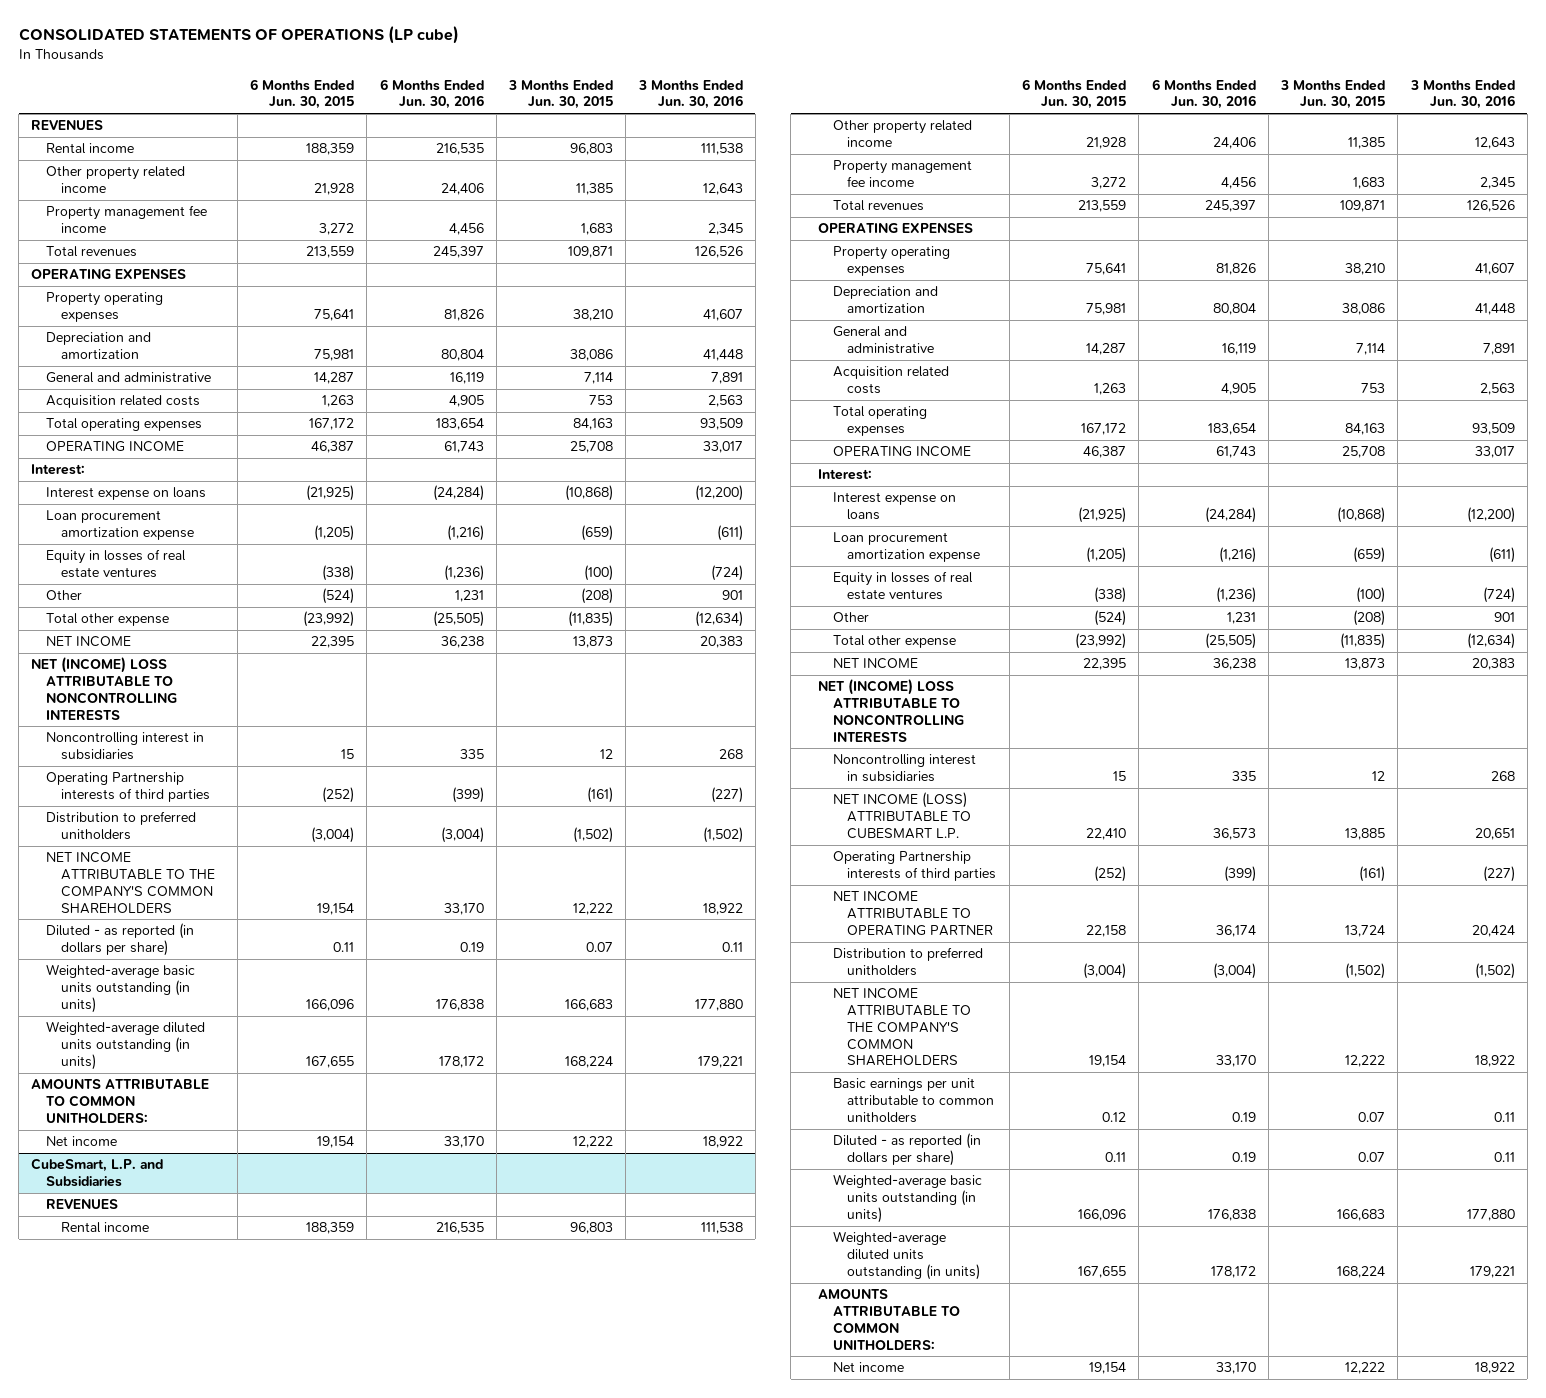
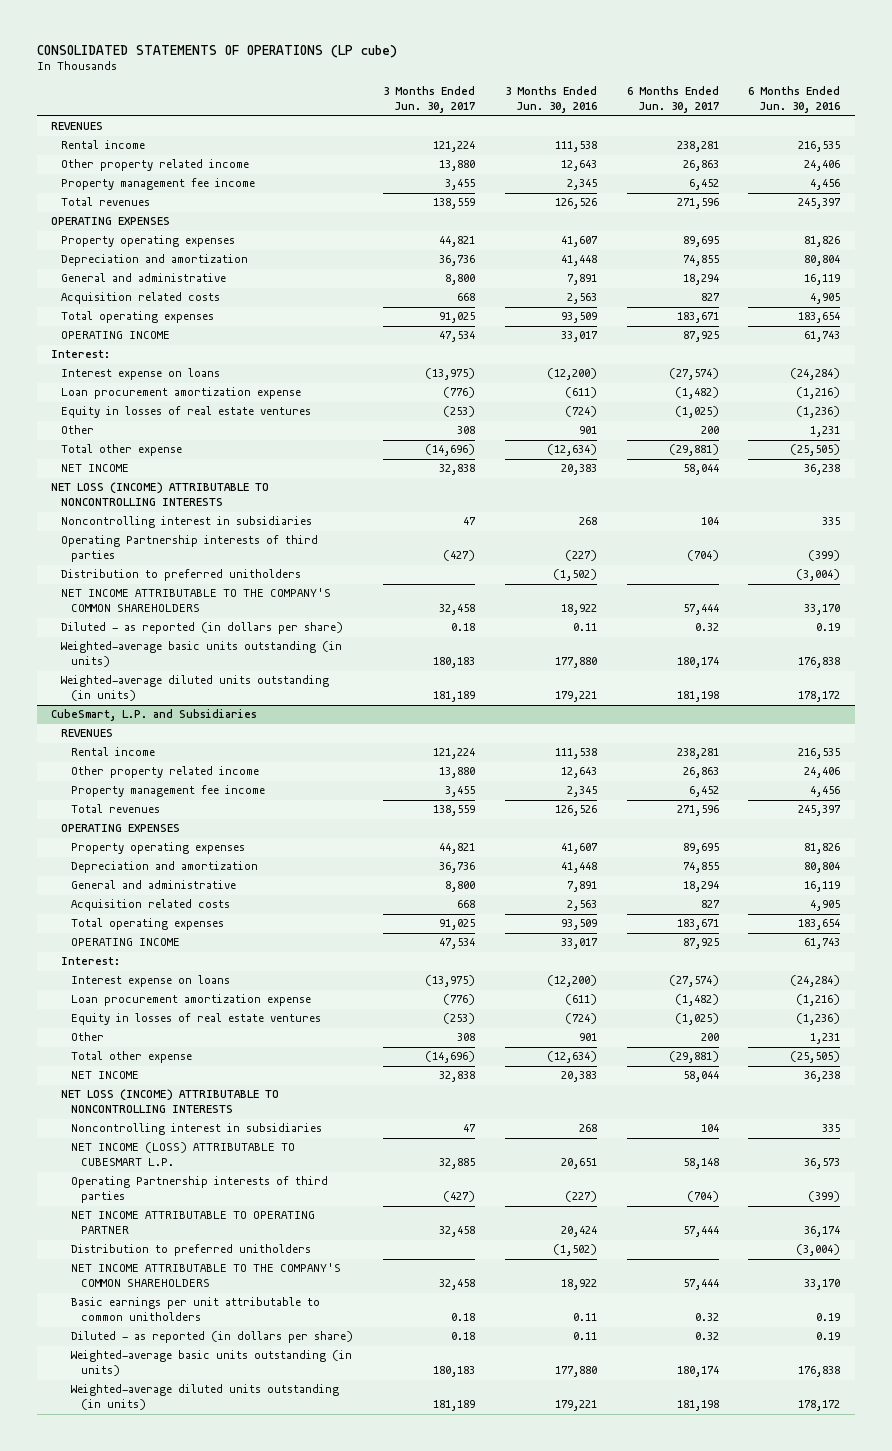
[250,78,355,110] 6 Months Ended Jun. 30, 2015 -> none
[508,79,614,110] 3 Months Ended Jun. 30, 2015 -> none
none -> [383,86,476,114] 3 Months Ended Jun. 30, 2017
none -> [626,86,719,114] 6 Months Ended Jun. 30, 2017
[31,657,178,720] NET (INCOME) LOSS ATTRIBUTABLE TO NONCONTROLLING INTERESTS -> [51,482,270,507] NET LOSS (INCOME) ATTRIBUTABLE TO NONCONTROLLING INTERESTS
[31,1079,210,1123] AMOUNTS ATTRIBUTABLE TO COMMON UNITHOLDERS: -> none
[46,1136,118,1147] Net income -> none
[818,679,964,742] NET (INCOME) LOSS ATTRIBUTABLE TO NONCONTROLLING INTERESTS -> [61,1089,280,1114] NET LOSS (INCOME) ATTRIBUTABLE TO NONCONTROLLING INTERESTS
[818,1289,960,1350] AMOUNTS ATTRIBUTABLE TO COMMON UNITHOLDERS: -> none
[832,1362,904,1373] Net income -> none

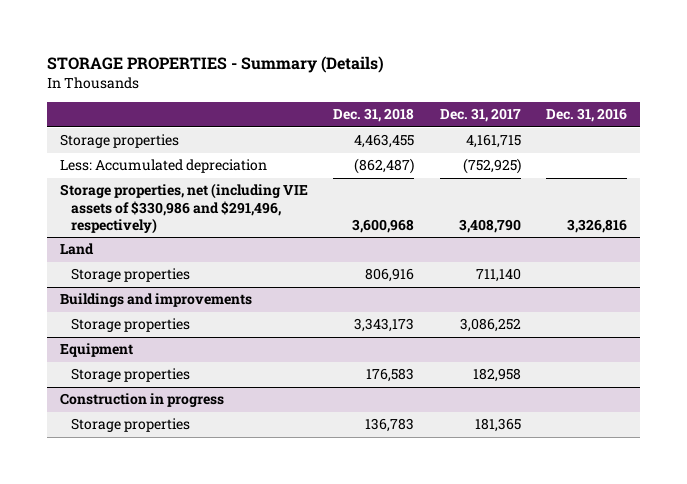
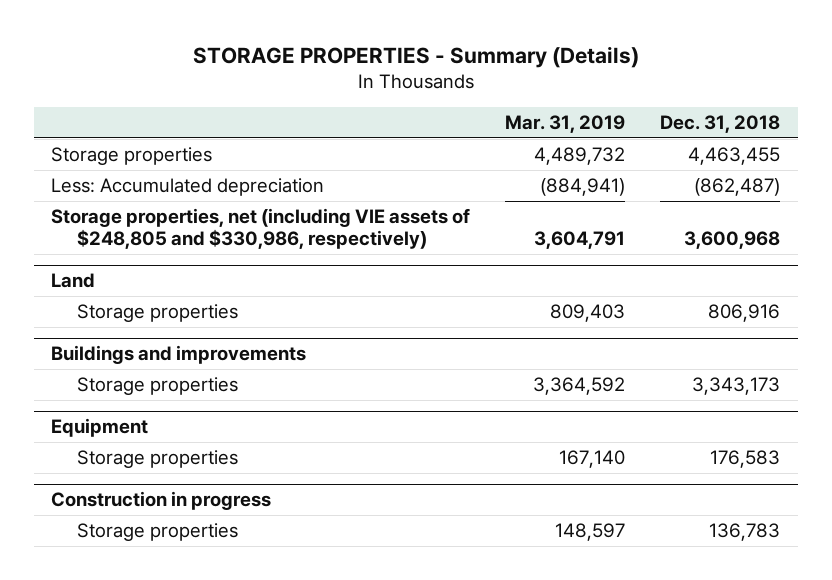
[439,108,521,123] Dec. 31, 2017 -> none
[546,108,628,123] Dec. 31, 2016 -> none
none -> [505,114,626,133] Mar. 31, 2019
[59,183,308,234] Storage properties, net (including VIE assets of $330,986 and $291,496, respectively) -> [51,207,471,250] Storage properties, net (including VIE assets of $248,805 and $330,986, respectively)

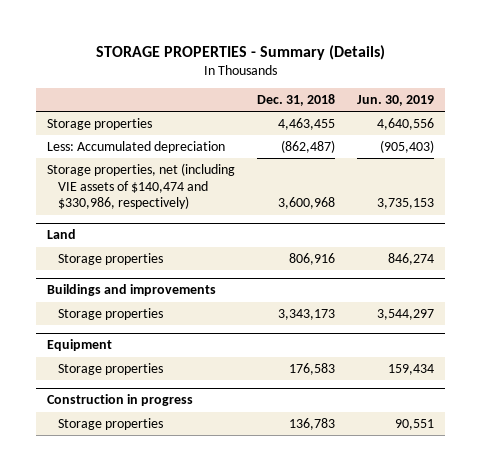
[505,114,626,133] Mar. 31, 2019 -> none
none -> [357,95,435,107] Jun. 30, 2019
[51,207,471,250] Storage properties, net (including VIE assets of $248,805 and $330,986, respectively) -> [46,162,235,210] Storage properties, net (including VIE assets of $140,474 and $330,986, respectively)

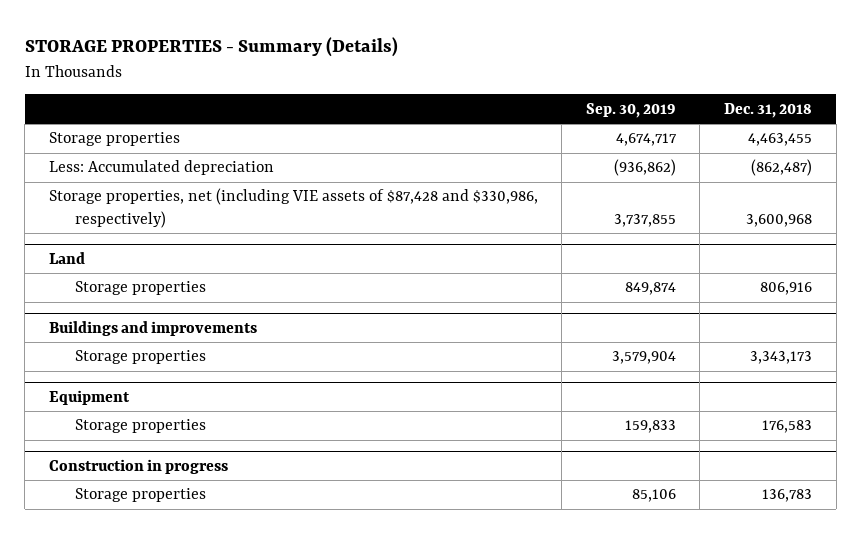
[357,95,435,107] Jun. 30, 2019 -> none
none -> [585,102,676,118] Sep. 30, 2019
[46,162,235,210] Storage properties, net (including VIE assets of $140,474 and $330,986, respectively) -> [48,188,538,228] Storage properties, net (including VIE assets of $87,428 and $330,986, respectively)

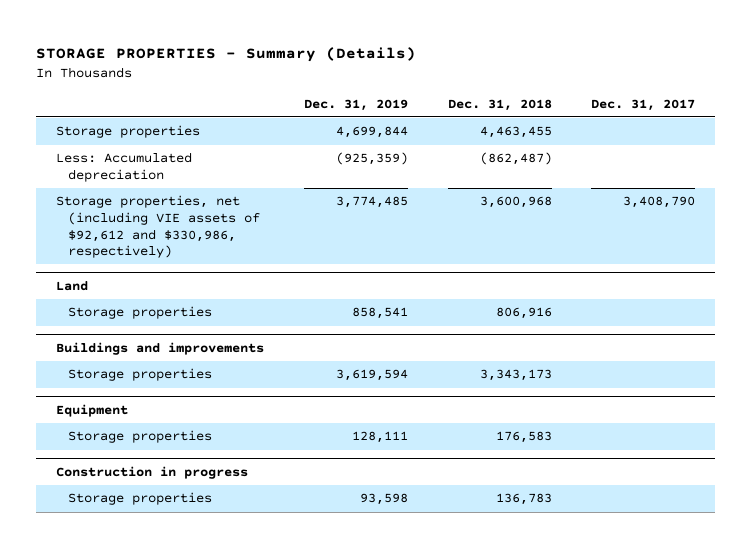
[585,102,676,118] Sep. 30, 2019 -> none
none -> [304,98,409,111] Dec. 31, 2019
none -> [591,98,696,111] Dec. 31, 2017
[48,188,538,228] Storage properties, net (including VIE assets of $87,428 and $330,986, respectively) -> [56,195,260,259] Storage properties, net (including VIE assets of $92,612 and $330,986, respectively)

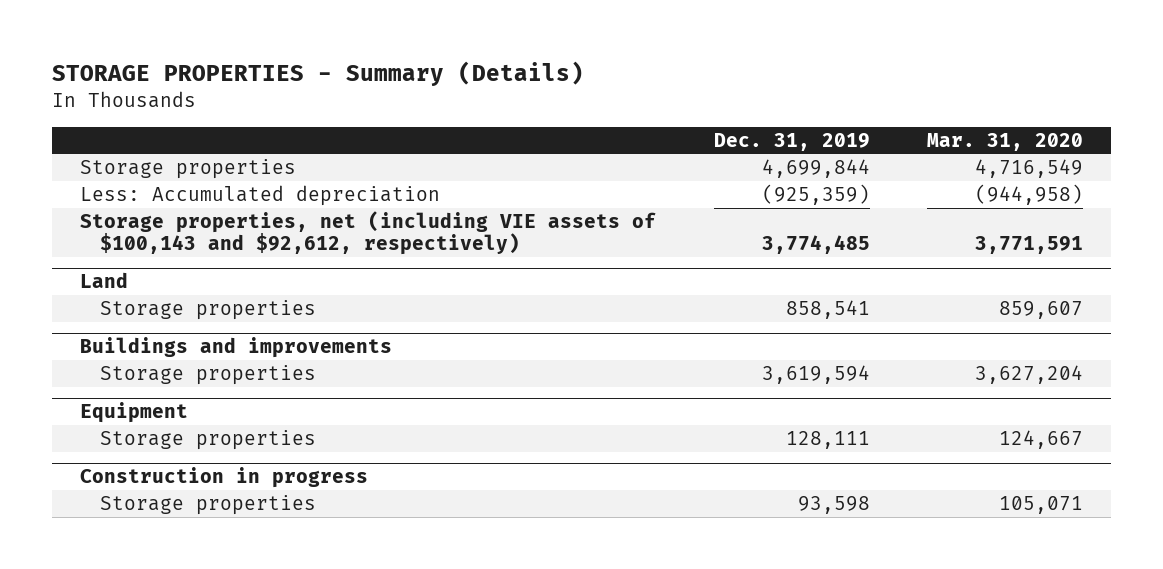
[447,98,552,111] Dec. 31, 2018 -> none
[591,98,696,111] Dec. 31, 2017 -> none
none -> [926,132,1083,151] Mar. 31, 2020
[56,195,260,259] Storage properties, net (including VIE assets of $92,612 and $330,986, respectively) -> [80,211,657,256] Storage properties, net (including VIE assets of $100,143 and $92,612, respectively)

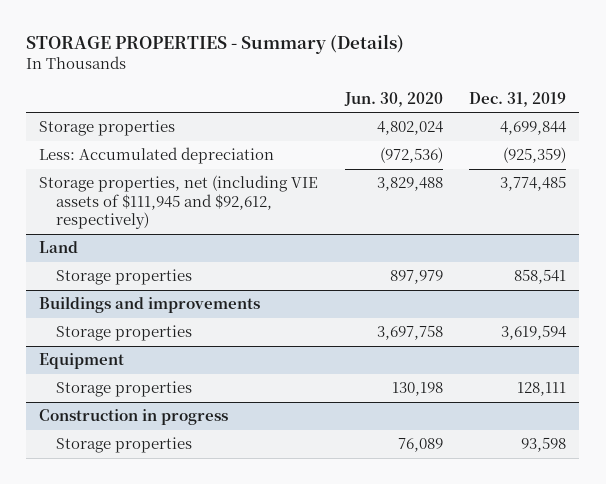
[926,132,1083,151] Mar. 31, 2020 -> none
none -> [343,91,443,107] Jun. 30, 2020
[80,211,657,256] Storage properties, net (including VIE assets of $100,143 and $92,612, respectively) -> [39,175,319,230] Storage properties, net (including VIE assets of $111,945 and $92,612, respectively)

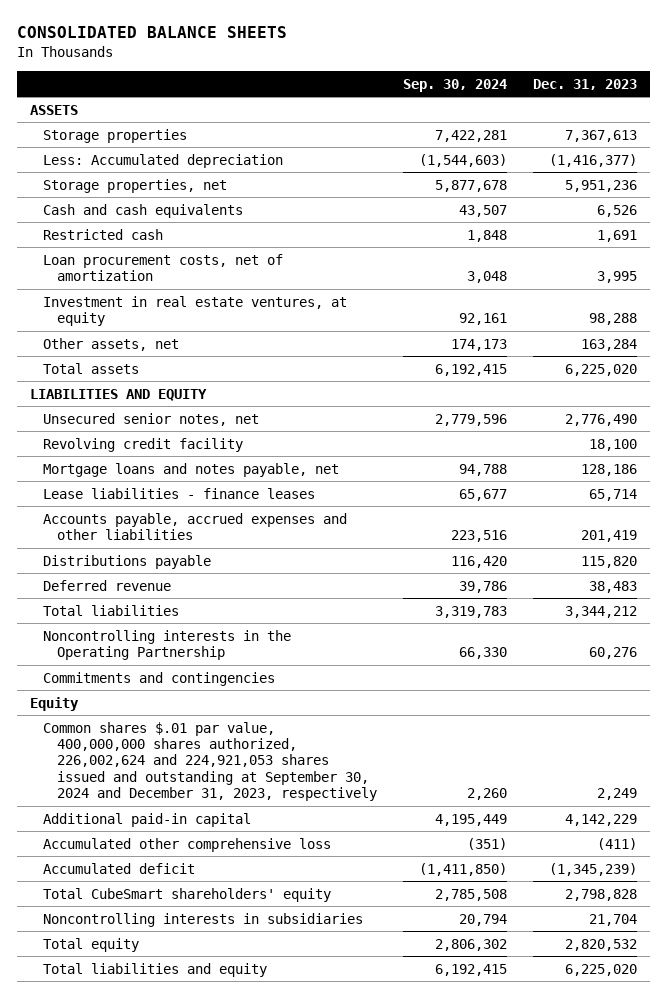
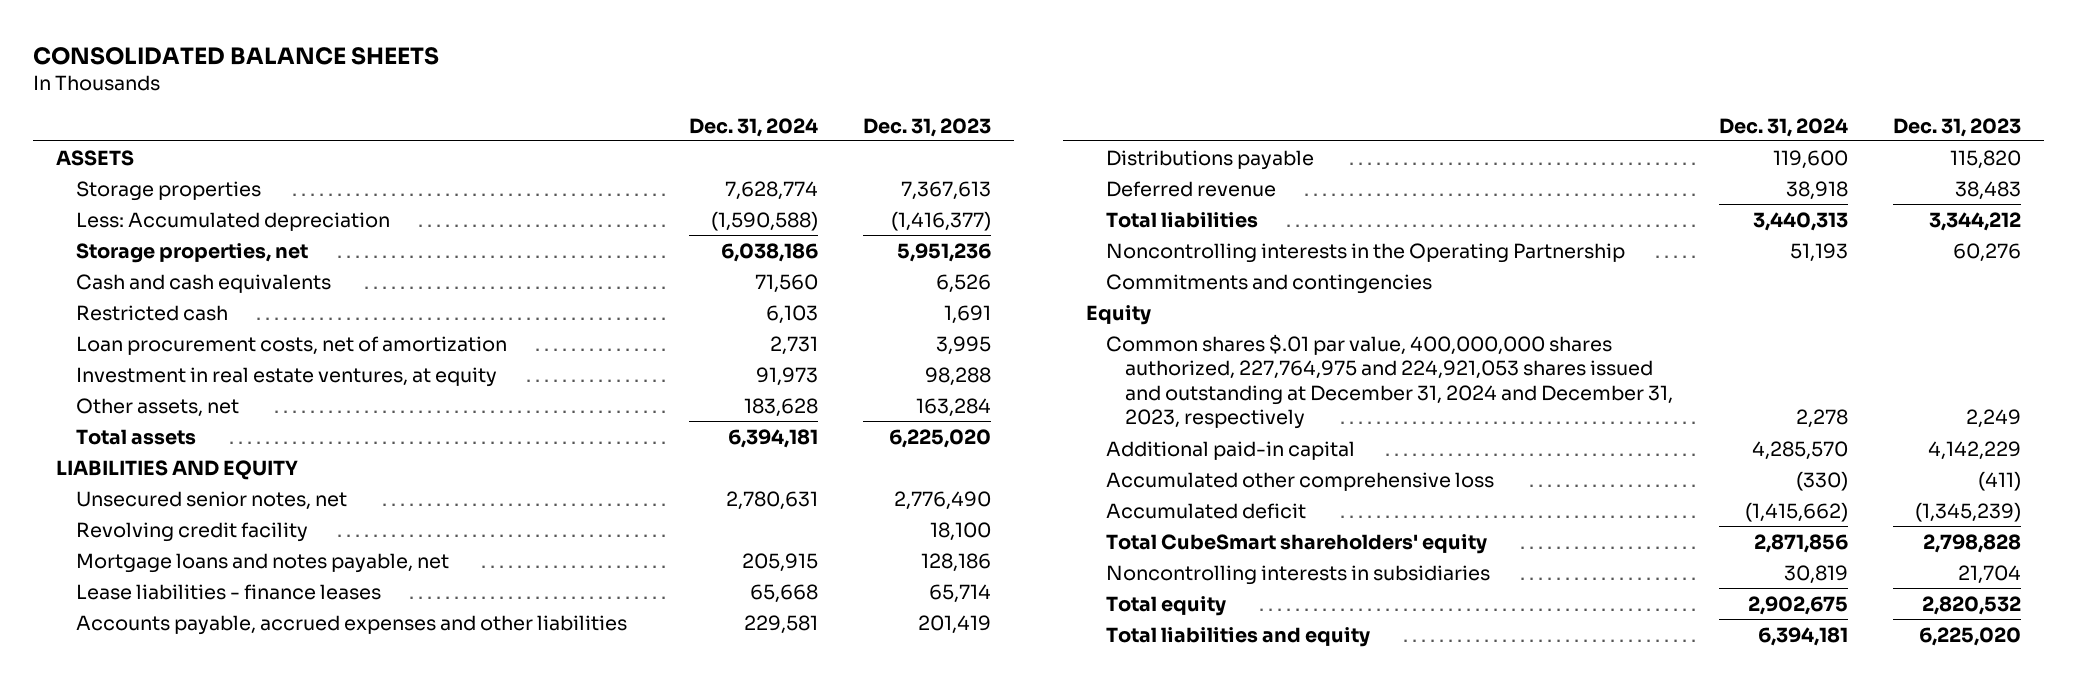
[402,78,507,92] Sep. 30, 2024 -> none
none -> [689,117,819,137] Dec. 31, 2024
[43,721,377,802] Common shares $.01 par value, 400,000,000 shares authorized, 226,002,624 and 224,921,053 shares issued and outstanding at September 30, 2024 and December 31, 2023, respectively -> [1105,333,1674,430] Common shares $.01 par value, 400,000,000 shares authorized, 227,764,975 and 224,921,053 shares issued and outstanding at December 31, 2024 and December 31, 2023, respectively

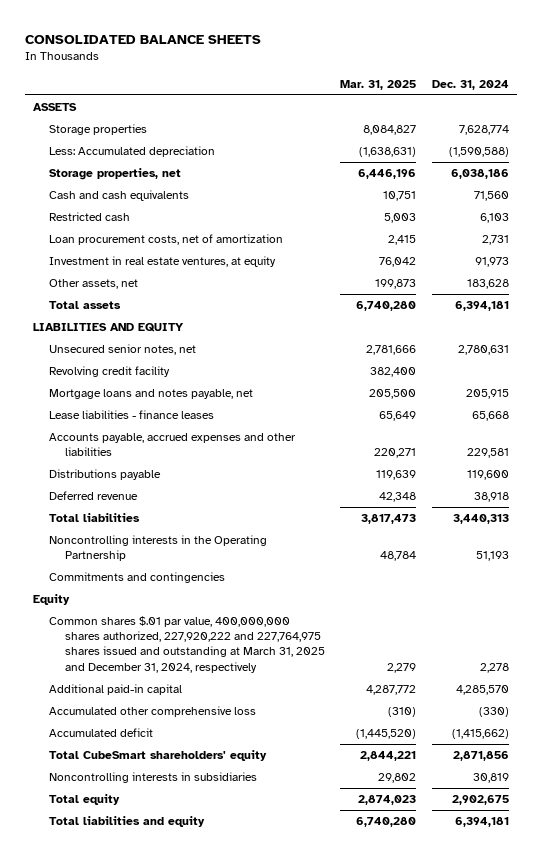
[863,117,992,137] Dec. 31, 2023 -> none
none -> [340,79,417,90] Mar. 31, 2025
[1105,333,1674,430] Common shares $.01 par value, 400,000,000 shares authorized, 227,764,975 and 224,921,053 shares issued and outstanding at December 31, 2024 and December 31, 2023, respectively -> [48,616,325,673] Common shares $.01 par value, 400,000,000 shares authorized, 227,920,222 and 227,764,975 shares issued and outstanding at March 31, 2025 and December 31, 2024, respectively

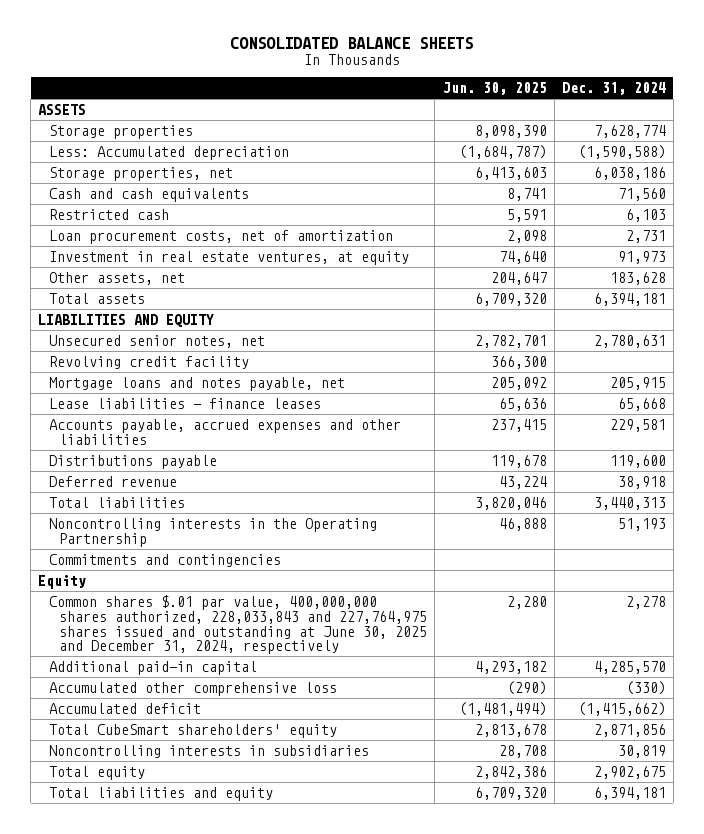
[340,79,417,90] Mar. 31, 2025 -> none
none -> [442,82,547,96] Jun. 30, 2025
[48,616,325,673] Common shares $.01 par value, 400,000,000 shares authorized, 227,920,222 and 227,764,975 shares issued and outstanding at March 31, 2025 and December 31, 2024, respectively -> [48,595,428,655] Common shares $.01 par value, 400,000,000 shares authorized, 228,033,843 and 227,764,975 shares issued and outstanding at June 30, 2025 and December 31, 2024, respectively

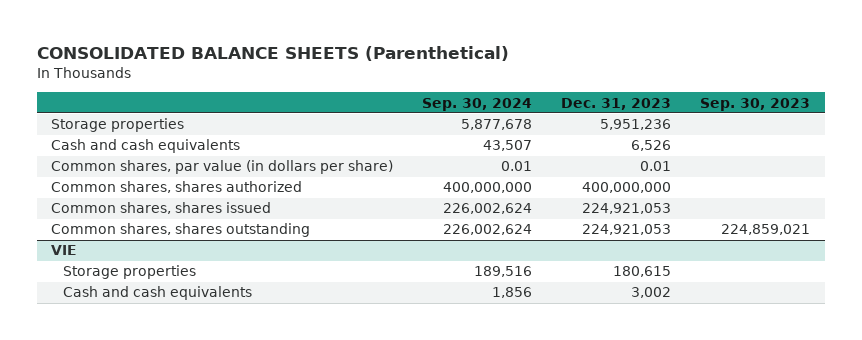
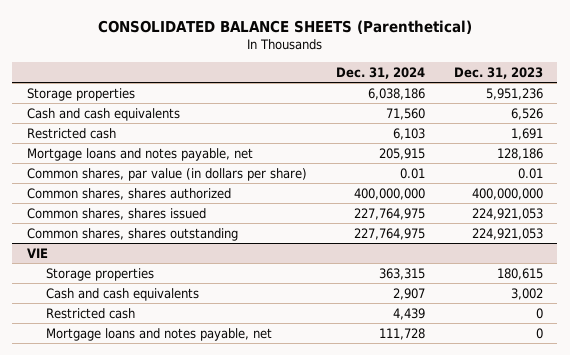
[422,97,533,111] Sep. 30, 2024 -> none
[700,97,811,111] Sep. 30, 2023 -> none
none -> [335,66,425,79] Dec. 31, 2024
none -> [26,127,116,139] Restricted cash
none -> [26,147,253,161] Mortgage loans and notes payable, net
none -> [46,307,136,319] Restricted cash
none -> [46,327,273,341] Mortgage loans and notes payable, net

